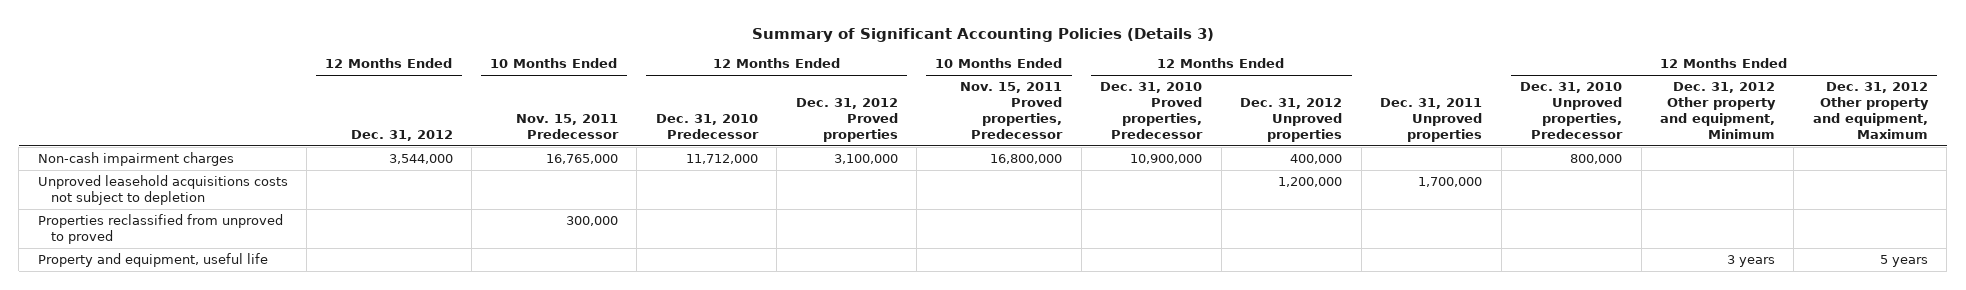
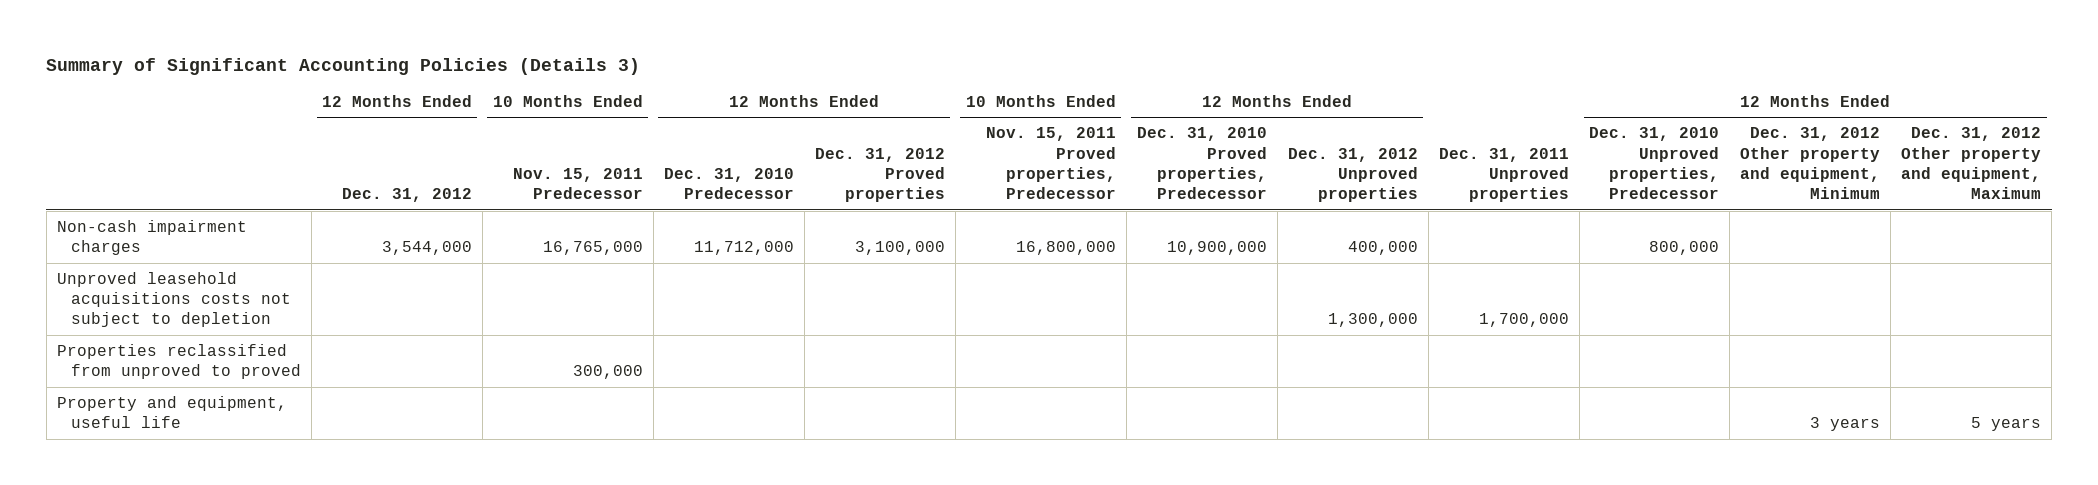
[1278,177,1343,188] 1,200,000 -> [1327,313,1418,328] 1,300,000

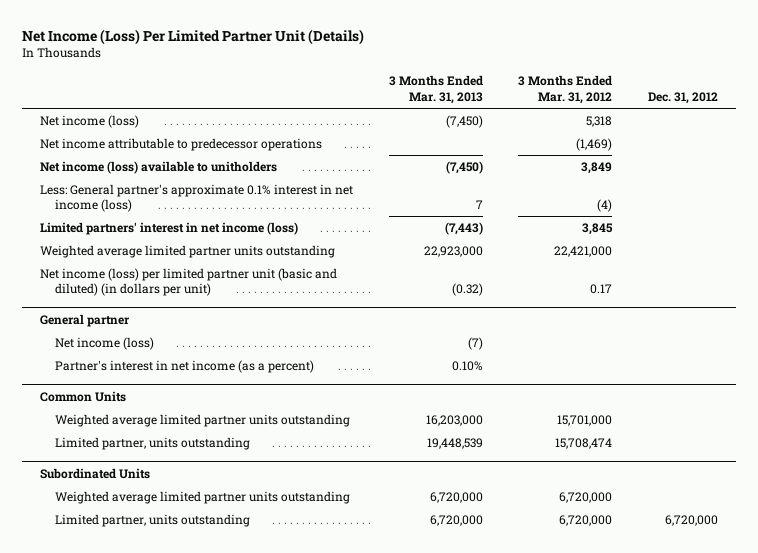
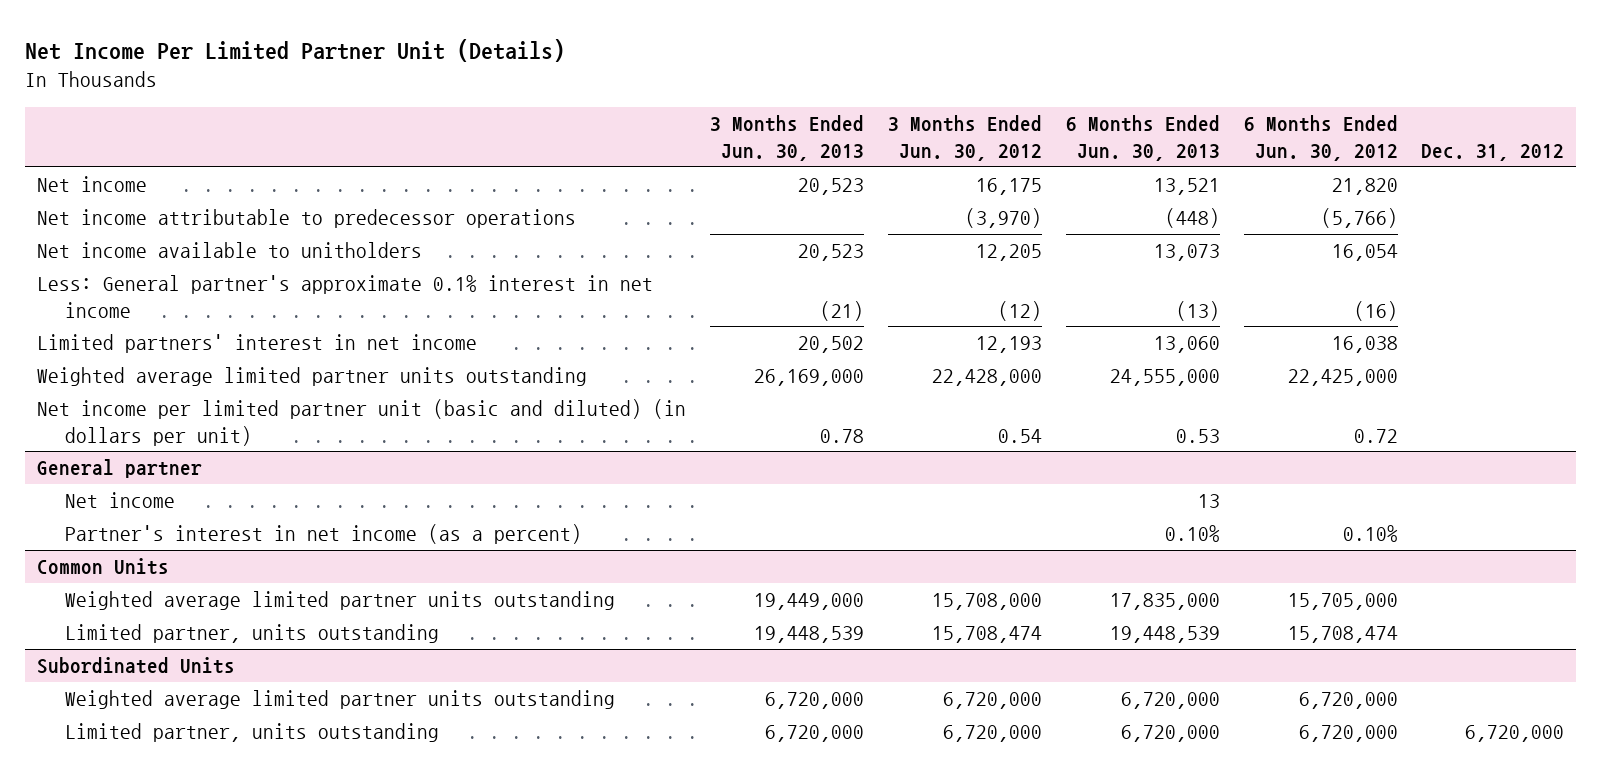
[22,29,365,46] Net Income (Loss) Per Limited Partner Unit (Details) -> [25,39,566,63] Net Income Per Limited Partner Unit (Details)
[388,75,483,104] 3 Months Ended Mar. 31, 2013 -> none
[518,75,613,104] 3 Months Ended Mar. 31, 2012 -> none
none -> [710,115,865,161] 3 Months Ended Jun. 30, 2013
none -> [887,115,1042,161] 3 Months Ended Jun. 30, 2012
none -> [1065,115,1220,161] 6 Months Ended Jun. 30, 2013
none -> [1243,115,1398,161] 6 Months Ended Jun. 30, 2012
[40,114,140,128] Net income (loss) -> [37,176,148,193] Net income
[40,160,278,174] Net income (loss) available to unitholders -> [37,242,423,259] Net income available to unitholders
[40,183,354,213] Less: General partner's approximate 0.1% interest in net income (loss) -> [37,275,654,318] Less: General partner's approximate 0.1% interest in net income
[40,221,299,235] Limited partners' interest in net income (loss) -> [37,334,478,354] Limited partners' interest in net income
[40,267,338,297] Net income (loss) per limited partner unit (basic and diluted) (in dollars per unit) -> [37,399,687,446] Net income per limited partner unit (basic and diluted) (in dollars per unit)
[54,336,154,350] Net income (loss) -> [64,492,175,509] Net income

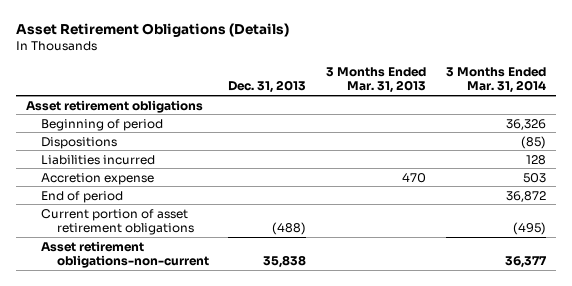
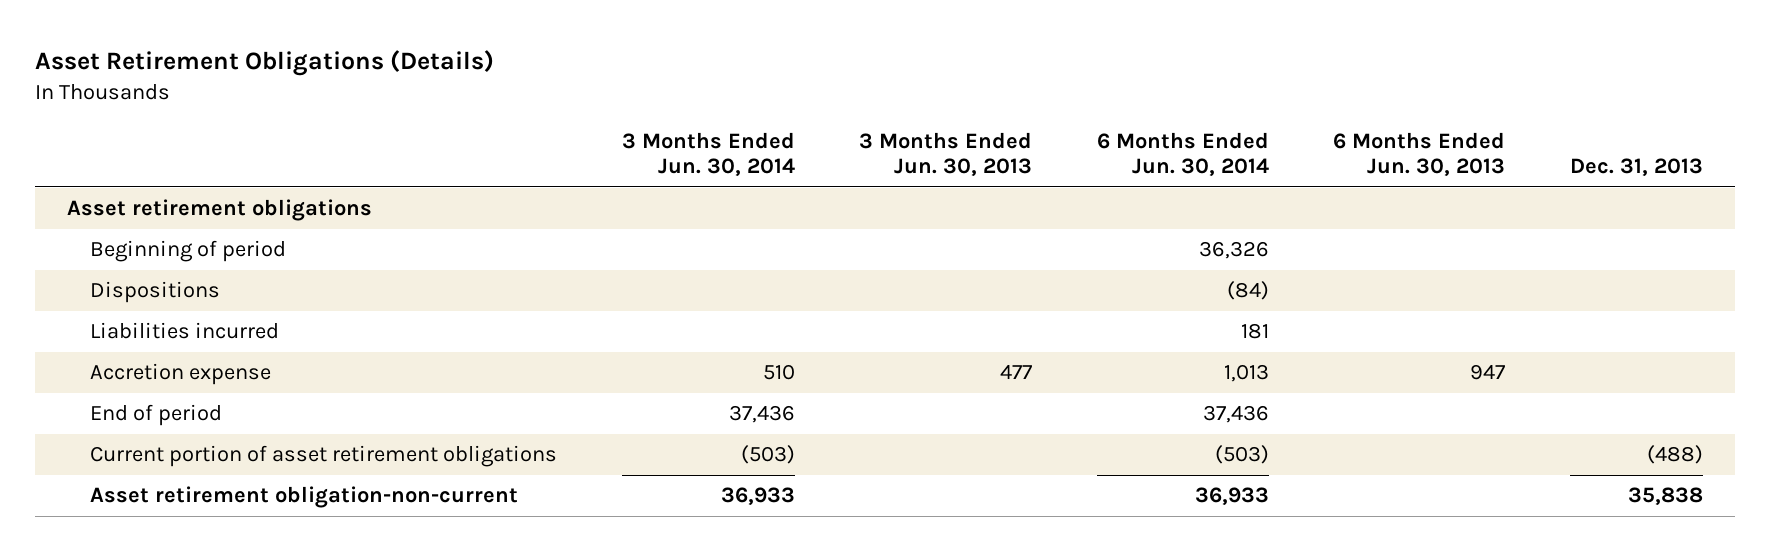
[326,66,427,94] 3 Months Ended Mar. 31, 2013 -> none
[445,66,546,94] 3 Months Ended Mar. 31, 2014 -> none
none -> [621,131,795,177] 3 Months Ended Jun. 30, 2014
none -> [859,131,1033,177] 3 Months Ended Jun. 30, 2013
none -> [1096,131,1269,177] 6 Months Ended Jun. 30, 2014
none -> [1333,131,1506,177] 6 Months Ended Jun. 30, 2013
[41,240,209,269] Asset retirement obligations-non-current -> [90,486,519,509] Asset retirement obligation-non-current

